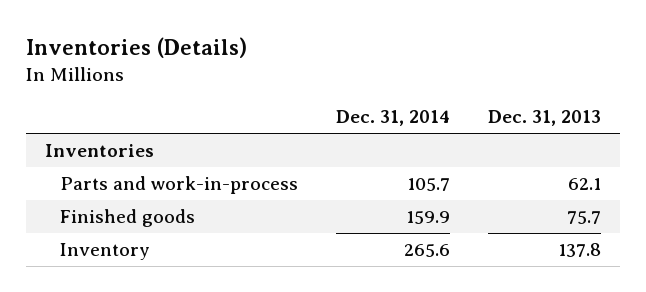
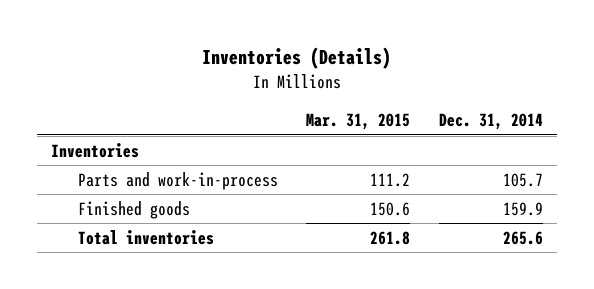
[488,110,602,127] Dec. 31, 2013 -> none
none -> [306,113,411,131] Mar. 31, 2015
[59,243,150,261] Inventory -> [77,229,214,245] Total inventories

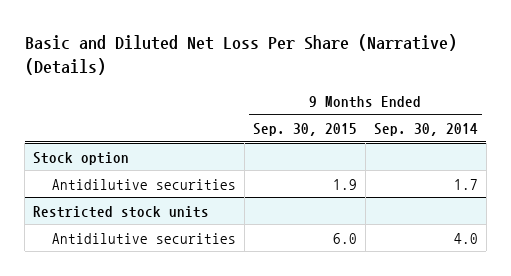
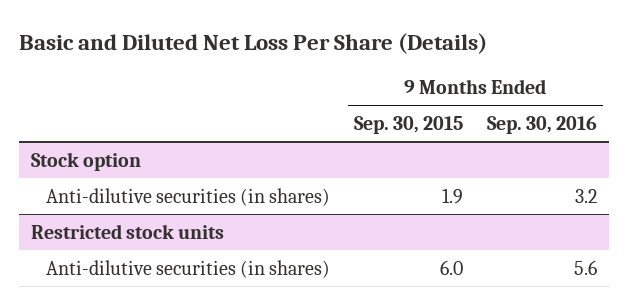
[24,34,457,75] Basic and Diluted Net Loss Per Share (Narrative) (Details) -> [18,32,487,54] Basic and Diluted Net Loss Per Share (Details)
[373,123,478,137] Sep. 30, 2014 -> none
none -> [486,116,597,135] Sep. 30, 2016
[52,178,237,190] Antidilutive securities -> [45,187,330,206] Anti-dilutive securities (in shares)
[52,232,237,244] Antidilutive securities -> [45,259,330,278] Anti-dilutive securities (in shares)

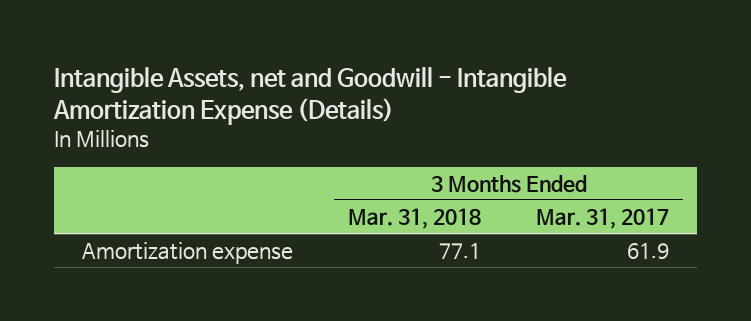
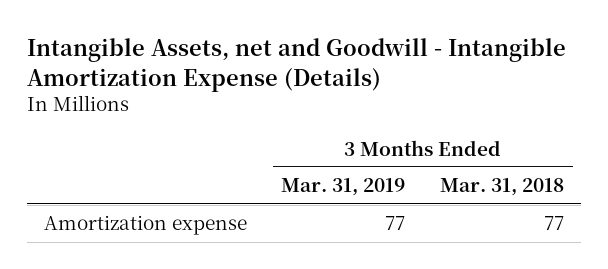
[536,208,670,230] Mar. 31, 2017 -> none
none -> [281,178,406,197] Mar. 31, 2019
[439,243,482,260] 77.1 -> [543,216,564,231] 77

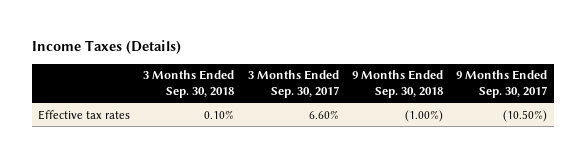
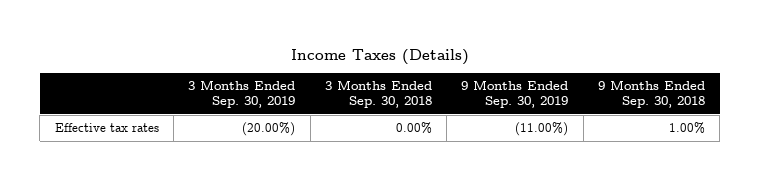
[247,70,339,98] 3 Months Ended Sep. 30, 2017 -> none
[456,70,548,98] 9 Months Ended Sep. 30, 2017 -> none
none -> [188,79,296,109] 3 Months Ended Sep. 30, 2019
none -> [461,79,569,109] 9 Months Ended Sep. 30, 2019
[204,109,235,119] 0.10% -> [395,122,432,135] 0.00%
[404,109,443,122] (1.00%) -> [669,122,706,135] 1.00%

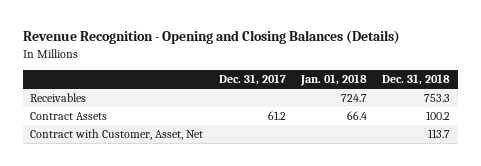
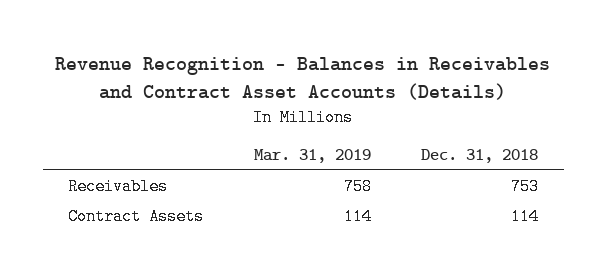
[22,30,400,45] Revenue Recognition - Opening and Closing Balances (Details) -> [55,57,551,100] Revenue Recognition - Balances in Receivables and Contract Asset Accounts (Details)
[218,73,286,85] Dec. 31, 2017 -> none
[300,73,368,86] Jan. 01, 2018 -> none
none -> [253,148,371,163] Mar. 31, 2019
[30,129,204,141] Contract with Customer, Asset, Net -> none
[424,94,451,103] 753.3 -> [511,177,540,195] 753
[426,111,451,121] 100.2 -> [511,207,540,225] 114

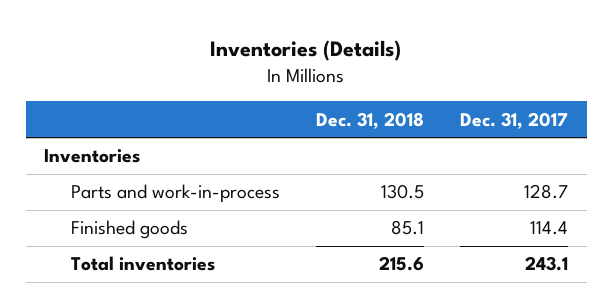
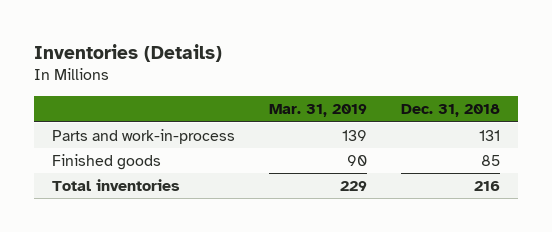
[460,111,569,129] Dec. 31, 2017 -> none
none -> [268,104,367,118] Mar. 31, 2019
[44,149,141,164] Inventories -> none
[381,184,425,200] 130.5 -> [479,130,501,142] 131
[391,220,425,236] 85.1 -> [481,155,501,167] 85
[379,256,425,272] 215.6 -> [474,181,501,192] 216

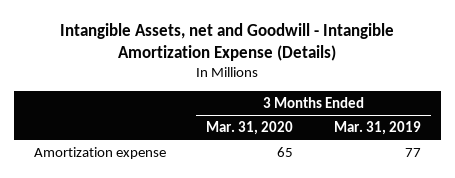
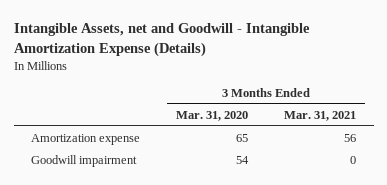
[334,120,422,135] Mar. 31, 2019 -> none
none -> [283,110,356,121] Mar. 31, 2021
none -> [31,154,138,167] Goodwill impairment

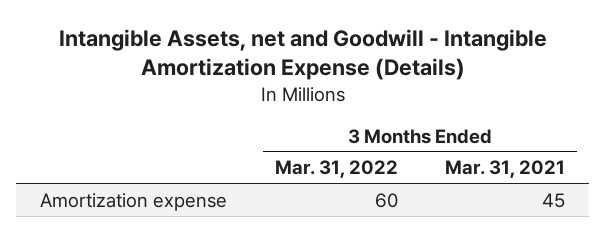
[176,110,249,121] Mar. 31, 2020 -> none
none -> [274,160,398,179] Mar. 31, 2022
[31,154,138,167] Goodwill impairment -> none
[343,133,356,142] 56 -> [542,192,566,208] 45

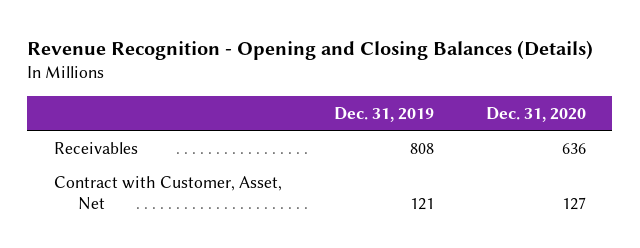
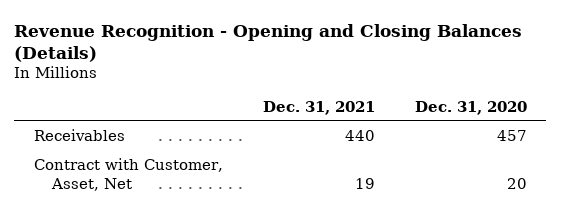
[333,106,434,122] Dec. 31, 2019 -> none
none -> [262,100,375,115] Dec. 31, 2021
[562,142,587,154] 636 -> [496,130,527,142] 457
[562,197,587,211] 127 -> [506,177,527,189] 20

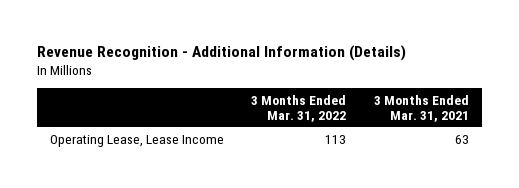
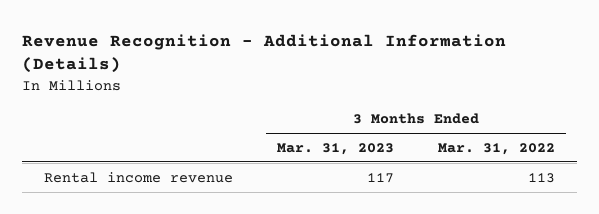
[373,94,469,122] 3 Months Ended Mar. 31, 2021 -> none
none -> [276,142,394,155] Mar. 31, 2023
[50,135,225,148] Operating Lease, Lease Income -> [43,171,233,183] Rental income revenue

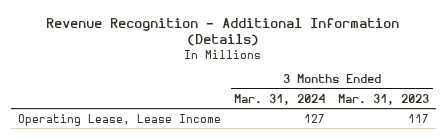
[437,142,555,155] Mar. 31, 2022 -> none
none -> [233,93,325,105] Mar. 31, 2024
[43,171,233,183] Rental income revenue -> [17,113,221,126] Operating Lease, Lease Income

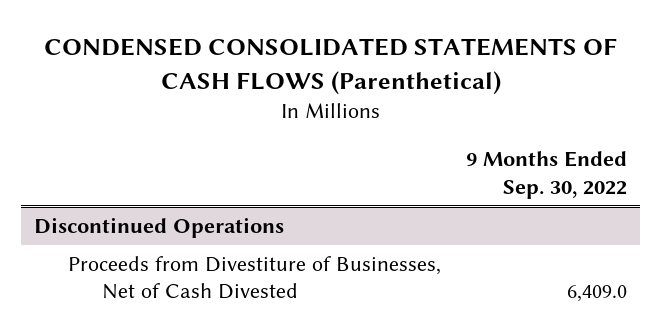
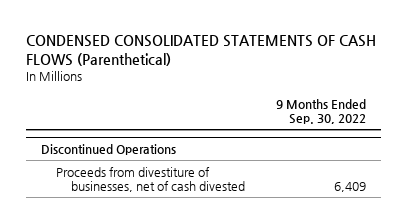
[67,256,441,300] Proceeds from Divestiture of Businesses, Net of Cash Divested -> [56,166,246,192] Proceeds from divestiture of businesses, net of cash divested
[567,285,628,303] 6,409.0 -> [333,181,366,192] 6,409

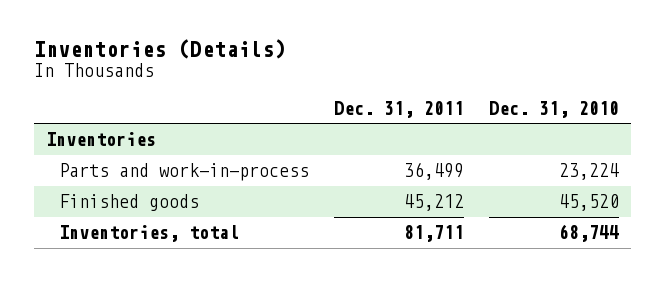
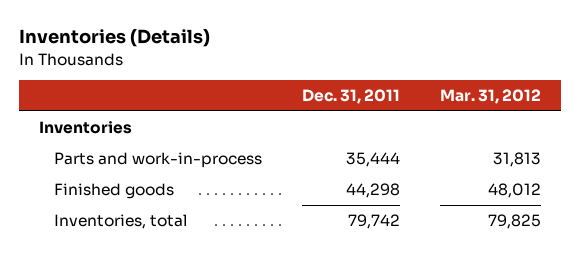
[489,100,620,118] Dec. 31, 2010 -> none
none -> [440,89,542,105] Mar. 31, 2012
[404,162,465,181] 36,499 -> [346,152,401,168] 35,444
[404,194,465,212] 45,212 -> [346,183,401,199] 44,298
[404,225,465,243] 81,711 -> [348,214,401,230] 79,742

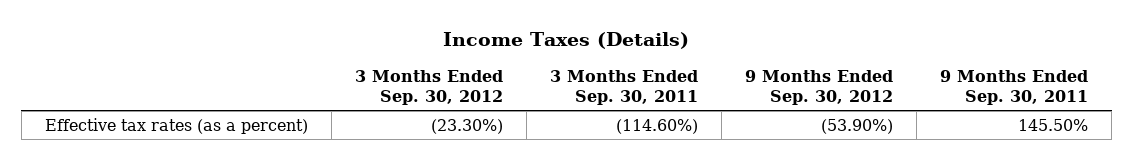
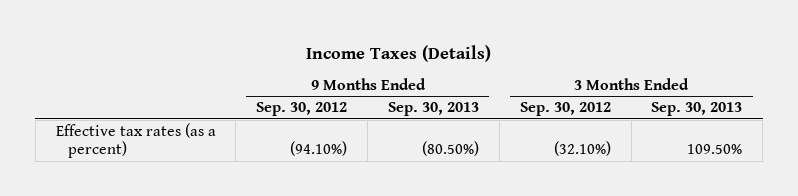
[549,70,698,106] 3 Months Ended Sep. 30, 2011 -> none
[939,70,1088,106] 9 Months Ended Sep. 30, 2011 -> none
none -> [388,102,480,117] Sep. 30, 2013
none -> [651,102,743,117] Sep. 30, 2013
[430,118,503,134] (23.30%) -> [553,141,611,157] (32.10%)
[820,118,893,134] (53.90%) -> [290,141,348,157] (94.10%)

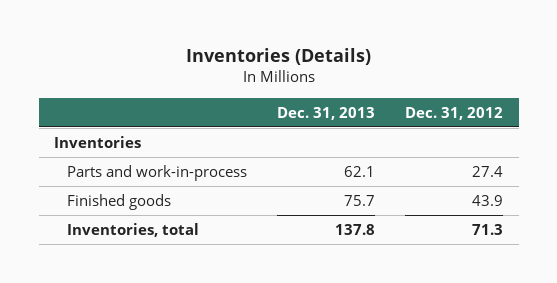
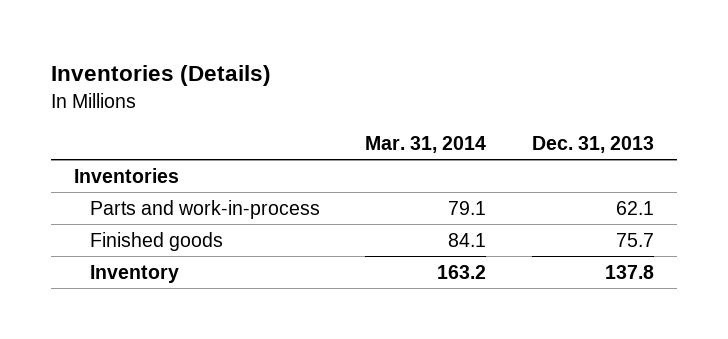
[405,106,504,120] Dec. 31, 2012 -> none
none -> [365,136,487,154] Mar. 31, 2014
[66,222,199,237] Inventories, total -> [89,264,179,283] Inventory

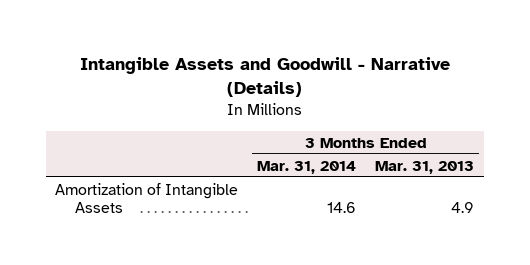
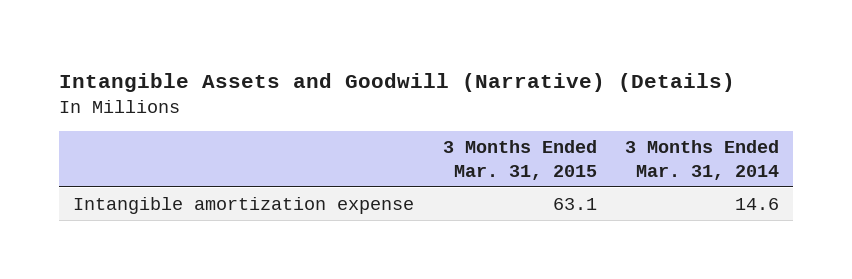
[79,56,450,98] Intangible Assets and Goodwill - Narrative (Details) -> [59,72,736,92] Intangible Assets and Goodwill (Narrative) (Details)
[375,160,475,174] Mar. 31, 2013 -> none
none -> [442,140,597,180] 3 Months Ended Mar. 31, 2015
[55,182,239,213] Amortization of Intangible Assets -> [73,197,415,215] Intangible amortization expense

